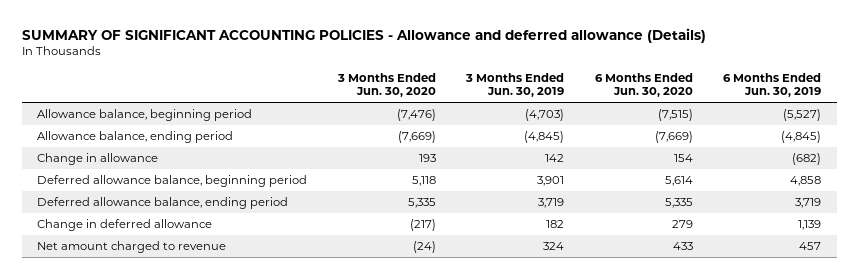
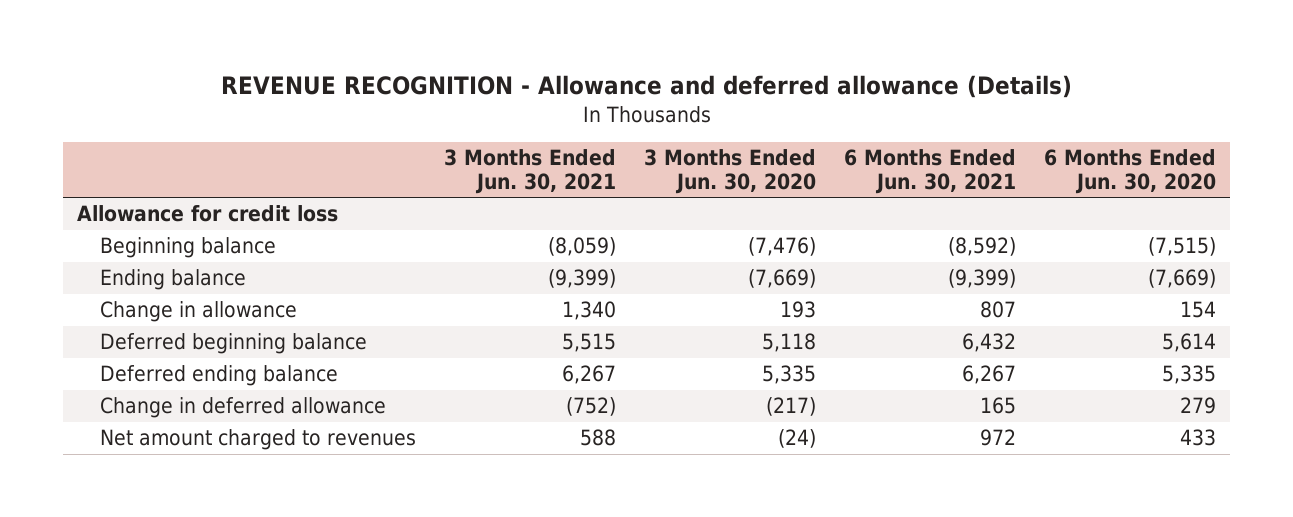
[21,27,706,43] SUMMARY OF SIGNIFICANT ACCOUNTING POLICIES - Allowance and deferred allowance (Details) -> [220,75,1072,99] REVENUE RECOGNITION - Allowance and deferred allowance (Details)
[465,72,565,98] 3 Months Ended Jun. 30, 2019 -> none
[723,72,822,98] 6 Months Ended Jun. 30, 2019 -> none
none -> [444,149,617,194] 3 Months Ended Jun. 30, 2021
none -> [844,149,1017,194] 6 Months Ended Jun. 30, 2021
none -> [76,205,338,223] Allowance for credit loss
[37,108,253,121] Allowance balance, beginning period -> [100,237,277,259] Beginning balance
[37,130,234,143] Allowance balance, ending period -> [100,269,247,291] Ending balance
[37,174,308,187] Deferred allowance balance, beginning period -> [100,333,368,355] Deferred beginning balance
[37,196,289,209] Deferred allowance balance, ending period -> [100,365,339,387] Deferred ending balance
[37,240,227,253] Net amount charged to revenue -> [100,429,417,451] Net amount charged to revenues

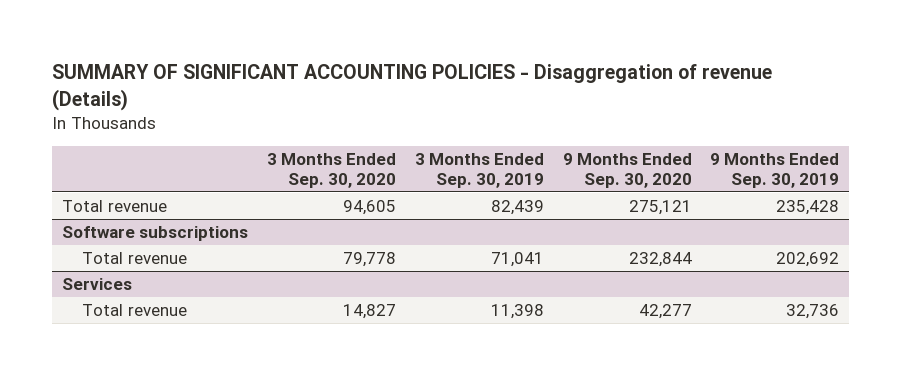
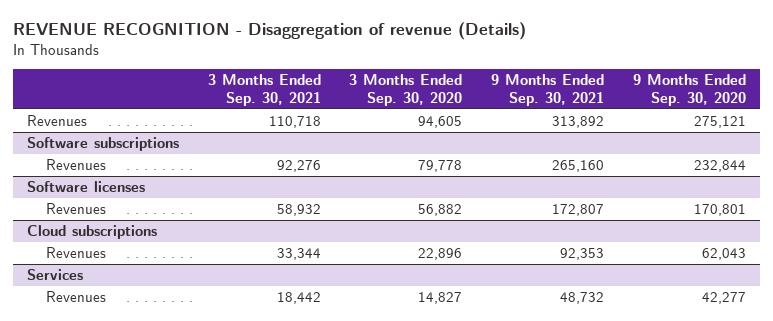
[52,64,773,111] SUMMARY OF SIGNIFICANT ACCOUNTING POLICIES - Disaggregation of revenue (Details) -> [12,22,526,41] REVENUE RECOGNITION - Disaggregation of revenue (Details)
[414,152,544,189] 3 Months Ended Sep. 30, 2019 -> none
[710,152,840,189] 9 Months Ended Sep. 30, 2019 -> none
none -> [207,73,321,106] 3 Months Ended Sep. 30, 2021
none -> [491,73,605,106] 9 Months Ended Sep. 30, 2021
[61,200,167,213] Total revenue -> [26,114,87,126] Revenues
[82,252,188,265] Total revenue -> [46,158,107,170] Revenues
none -> [26,180,145,192] Software licenses
none -> [46,202,107,214] Revenues
none -> [26,224,157,239] Cloud subscriptions
none -> [46,246,107,258] Revenues
[82,304,188,317] Total revenue -> [46,290,107,302] Revenues

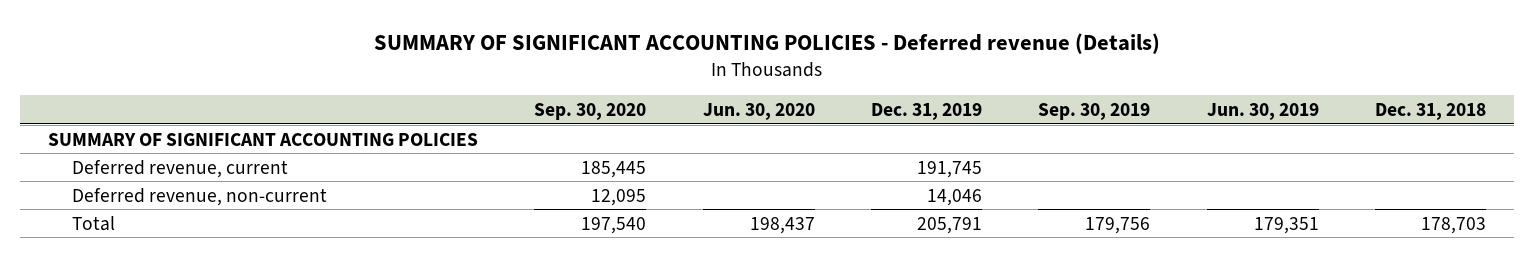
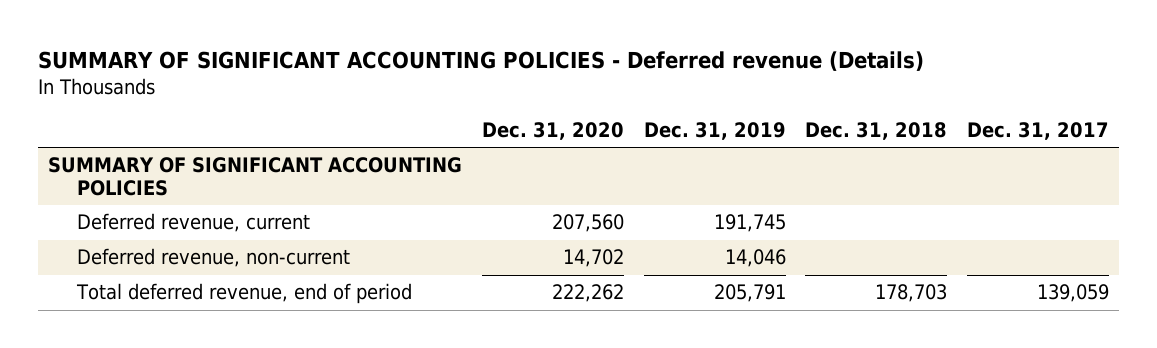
[534,102,647,120] Sep. 30, 2020 -> none
[702,102,815,120] Jun. 30, 2020 -> none
[1038,102,1151,120] Sep. 30, 2019 -> none
[1206,102,1319,120] Jun. 30, 2019 -> none
none -> [481,122,624,141] Dec. 31, 2020
none -> [967,122,1110,141] Dec. 31, 2017
[71,215,115,231] Total -> [75,283,412,305] Total deferred revenue, end of period

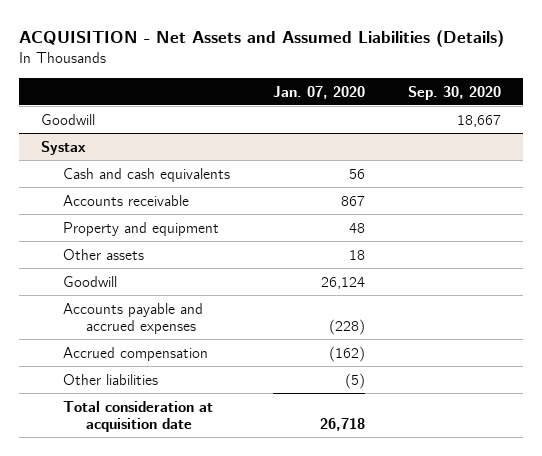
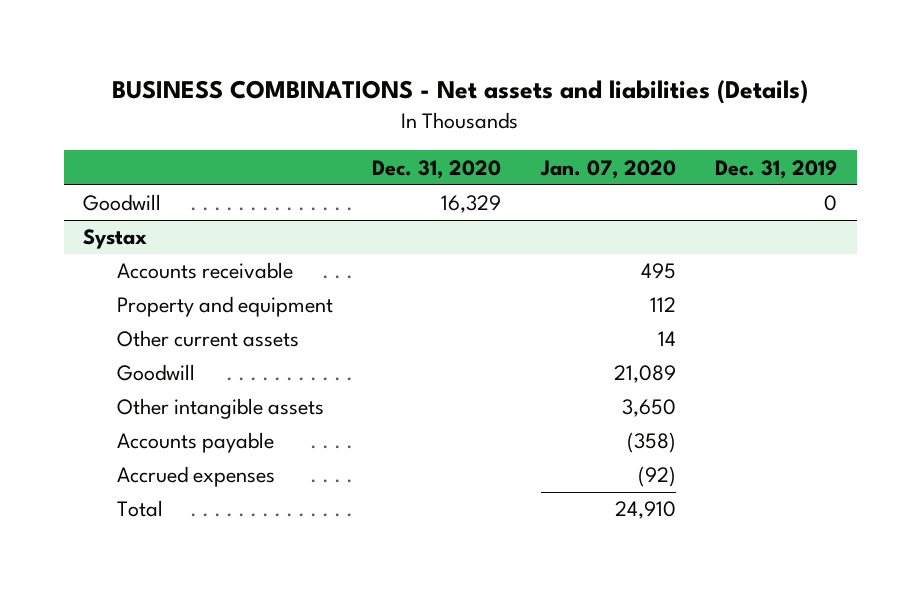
[19,29,505,47] ACQUISITION - Net Assets and Assumed Liabilities (Details) -> [112,80,809,105] BUSINESS COMBINATIONS - Net assets and liabilities (Details)
[408,85,502,100] Sep. 30, 2020 -> none
none -> [372,159,502,179] Dec. 31, 2020
none -> [715,159,838,179] Dec. 31, 2019
[63,167,231,182] Cash and cash equivalents -> none
[63,346,209,361] Accrued compensation -> none
[63,373,159,385] Other liabilities -> none
[341,195,366,206] 867 -> [640,263,676,280] 495
[349,222,366,233] 48 -> [649,297,676,313] 112
[63,248,145,260] Other assets -> [116,330,299,348] Other current assets
[349,249,366,260] 18 -> [657,331,676,347] 14
[321,276,366,289] 26,124 -> [613,365,676,384] 21,089
none -> [116,398,324,420] Other intangible assets
none -> [116,432,274,454] Accounts payable
[63,302,204,335] Accounts payable and accrued expenses -> [116,466,275,488] Accrued expenses
[329,319,366,336] (228) -> [637,466,676,488] (92)
[63,400,214,433] Total consideration at acquisition date -> [116,500,163,518] Total
[320,418,366,432] 26,718 -> [614,501,676,520] 24,910

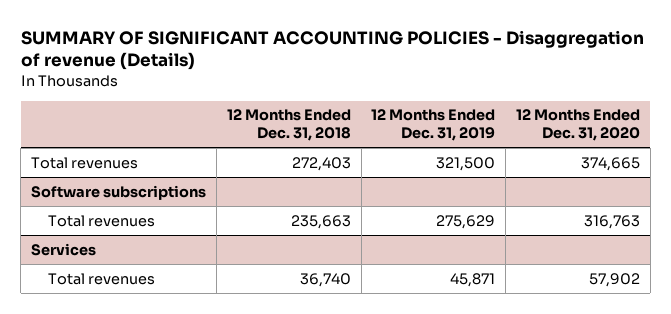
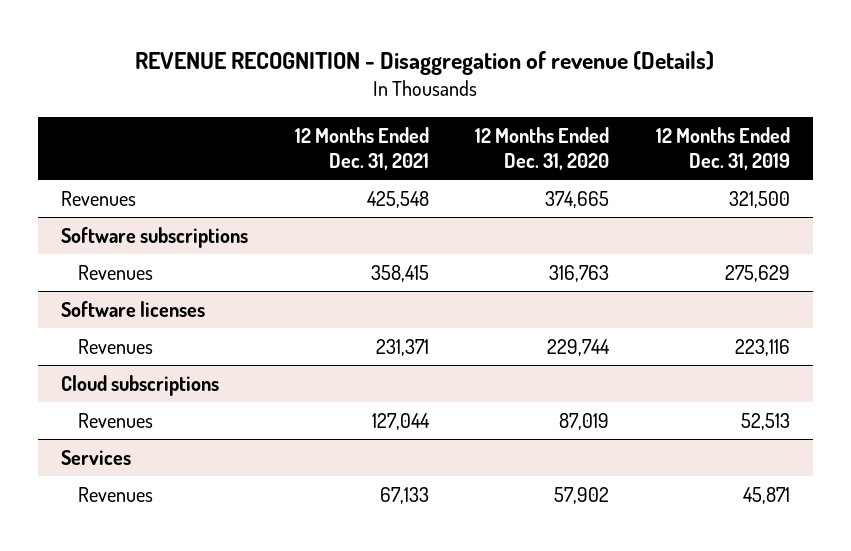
[20,29,644,71] SUMMARY OF SIGNIFICANT ACCOUNTING POLICIES - Disaggregation of revenue (Details) -> [135,51,715,76] REVENUE RECOGNITION - Disaggregation of revenue (Details)
[226,109,351,142] 12 Months Ended Dec. 31, 2018 -> none
none -> [294,126,429,171] 12 Months Ended Dec. 31, 2021
[31,156,139,169] Total revenues -> [61,190,137,206] Revenues
[48,214,156,227] Total revenues -> [77,264,153,280] Revenues
none -> [61,300,206,317] Software licenses
none -> [77,338,153,354] Revenues
none -> [61,374,220,396] Cloud subscriptions
none -> [77,412,153,428] Revenues
[48,272,156,285] Total revenues -> [77,486,153,502] Revenues

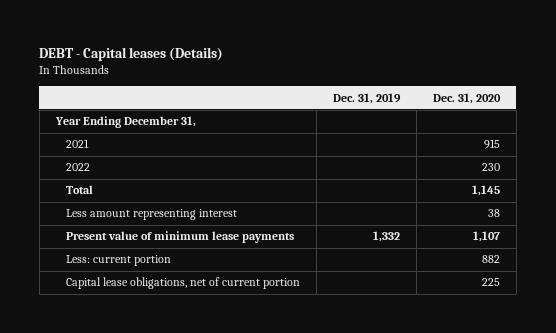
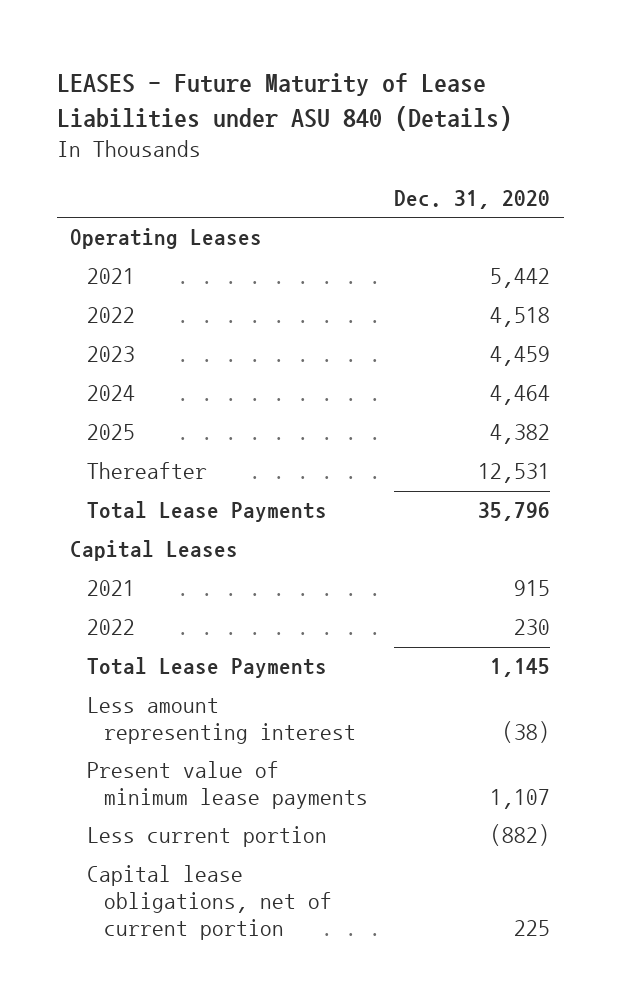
[39,46,224,61] DEBT - Capital leases (Details) -> [56,73,512,132] LEASES - Future Maturity of Lease Liabilities under ASU 840 (Details)
[333,92,402,104] Dec. 31, 2019 -> none
none -> [70,228,263,250] Operating Leases
none -> [86,268,135,285] 2021
none -> [86,307,135,324] 2022
none -> [86,346,135,363] 2023
none -> [86,385,135,402] 2024
none -> [86,424,135,441] 2025
none -> [86,462,207,480] Thereafter
none -> [86,501,327,523] Total Lease Payments
[54,116,196,129] Year Ending December 31, -> [70,540,239,562] Capital Leases
[66,185,94,195] Total -> [86,657,327,679] Total Lease Payments
[488,209,501,218] 38 -> [502,721,551,744] (38)
[66,255,172,267] Less: current portion -> [86,826,327,848] Less current portion
[482,255,501,264] 882 -> [490,824,551,847] (882)

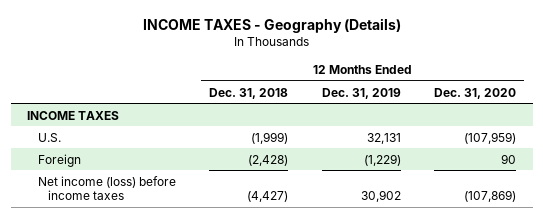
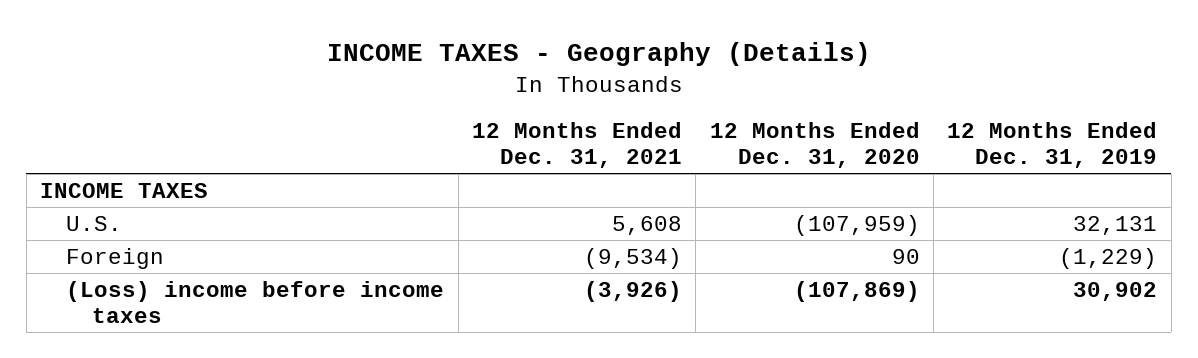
[209,87,289,99] Dec. 31, 2018 -> none
none -> [471,121,682,169] 12 Months Ended Dec. 31, 2021
[37,175,176,201] Net income (loss) before income taxes -> [66,280,445,324] (Loss) income before income taxes

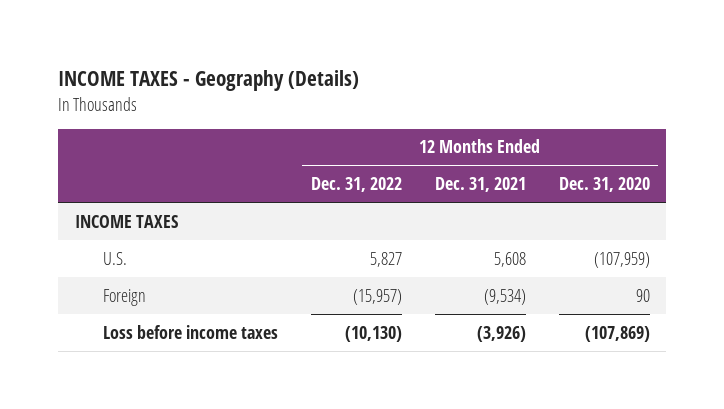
[947,121,1158,169] 12 Months Ended Dec. 31, 2019 -> none
none -> [310,177,402,193] Dec. 31, 2022
[66,280,445,324] (Loss) income before income taxes -> [102,324,278,339] Loss before income taxes

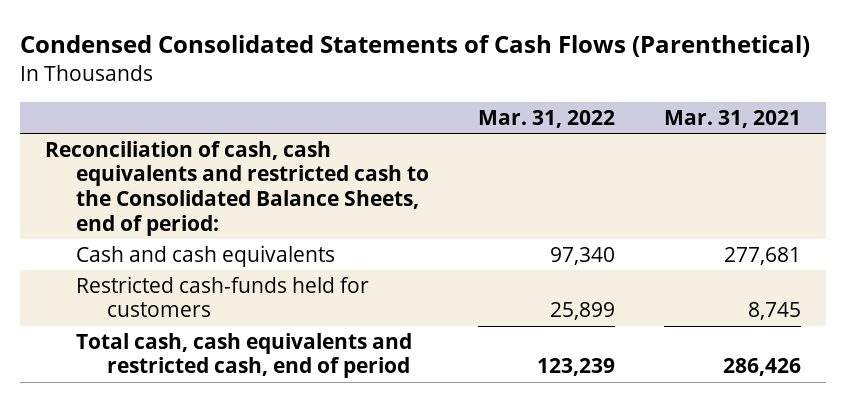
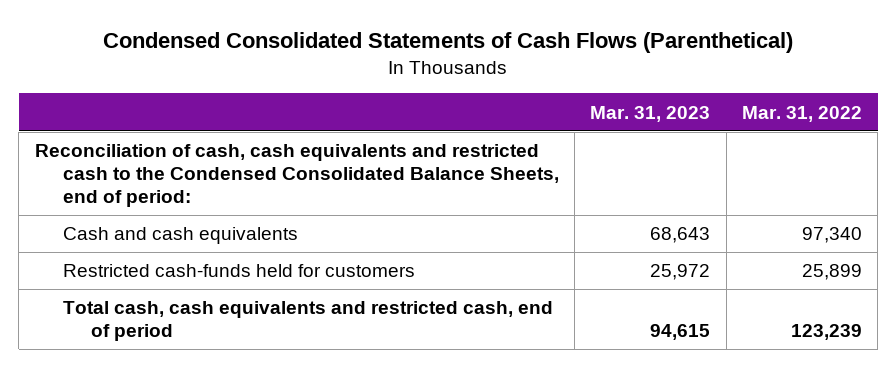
[664,110,802,129] Mar. 31, 2021 -> none
none -> [590,105,711,122] Mar. 31, 2023
[44,140,429,236] Reconciliation of cash, cash equivalents and restricted cash to the Consolidated Balance Sheets, end of period: -> [34,144,559,208] Reconciliation of cash, cash equivalents and restricted cash to the Condensed Consolidated Balance Sheets, end of period:

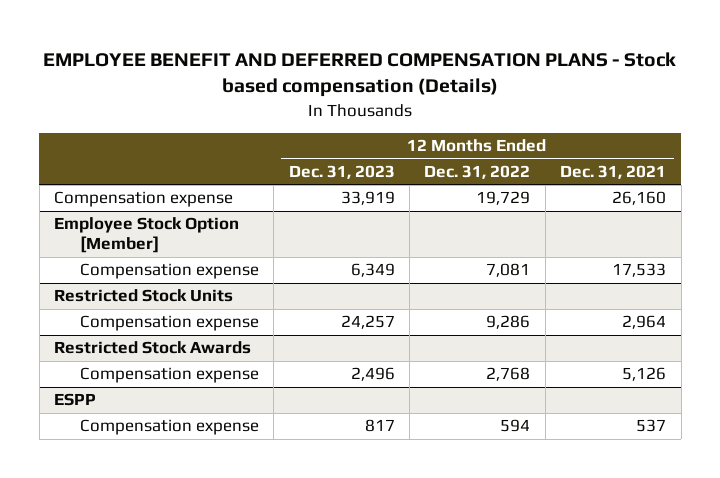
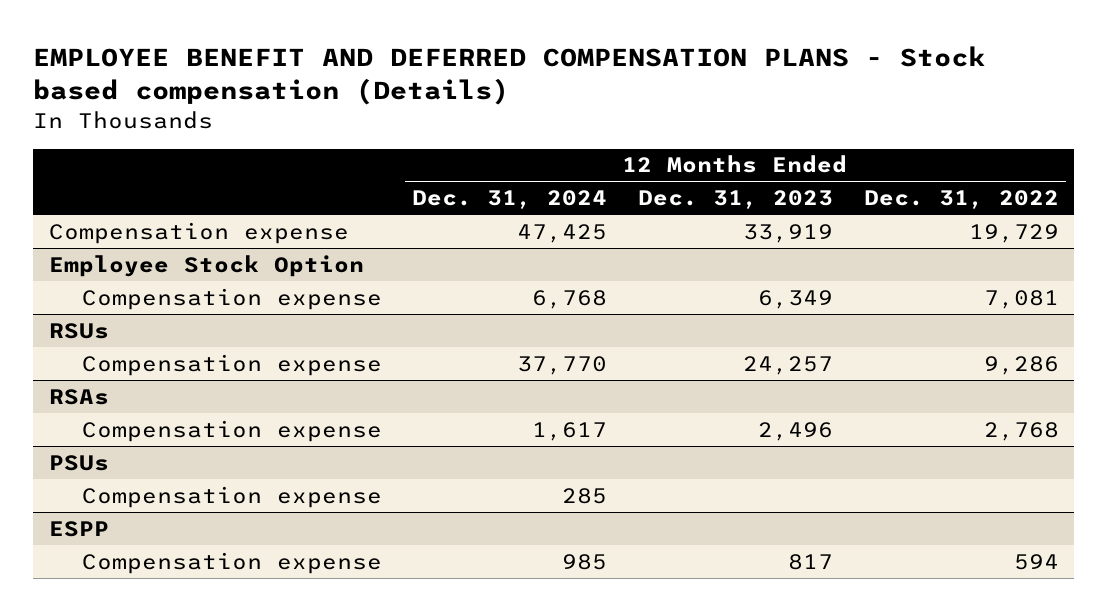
[560,164,667,179] Dec. 31, 2021 -> none
none -> [412,190,608,210] Dec. 31, 2024
[53,217,239,254] Employee Stock Option [Member] -> [48,254,364,277] Employee Stock Option
[53,289,233,303] Restricted Stock Units -> [48,322,109,339] RSUs
[53,341,251,355] Restricted Stock Awards -> [48,388,109,405] RSAs
none -> [48,454,109,471] PSUs
none -> [81,485,382,508] Compensation expense

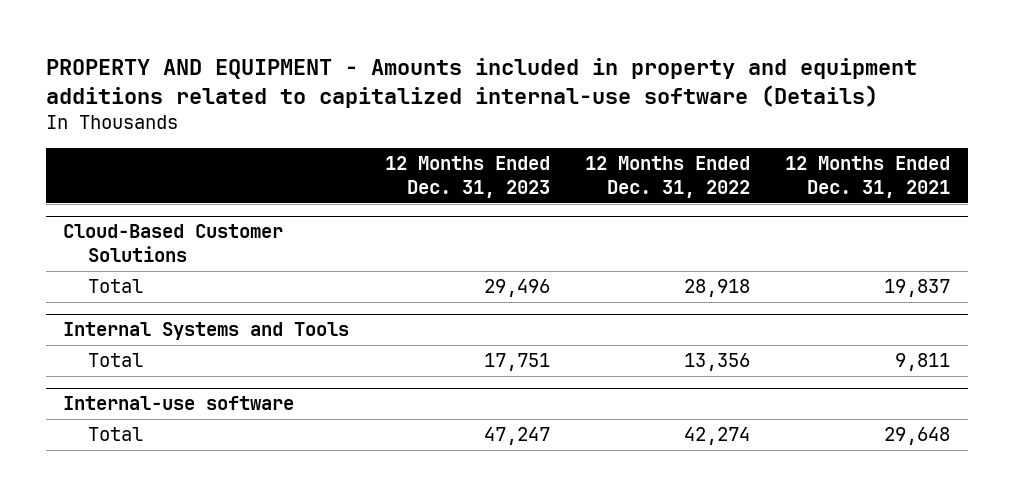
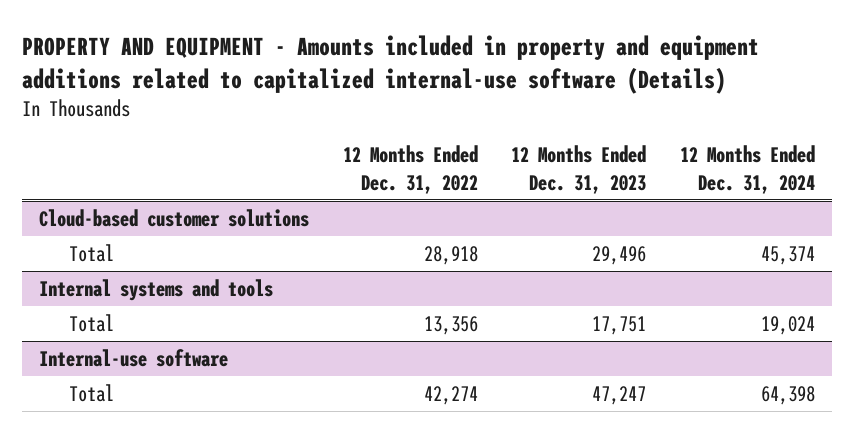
[785,156,951,199] 12 Months Ended Dec. 31, 2021 -> none
none -> [680,145,816,194] 12 Months Ended Dec. 31, 2024
[63,224,284,263] Cloud-Based Customer Solutions -> [38,208,309,227] Cloud-based customer solutions
[63,322,350,341] Internal Systems and Tools -> [38,278,273,301] Internal systems and tools

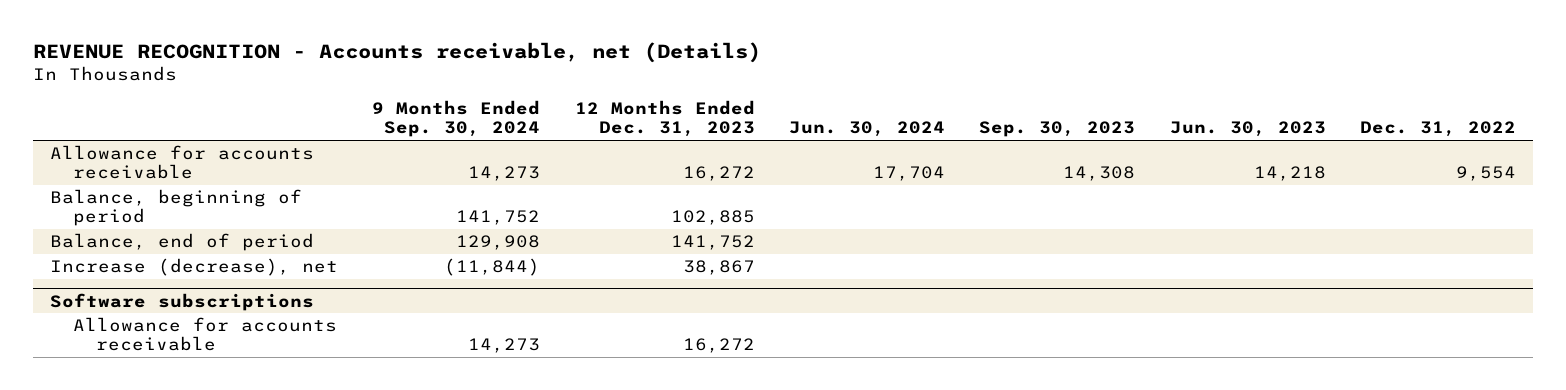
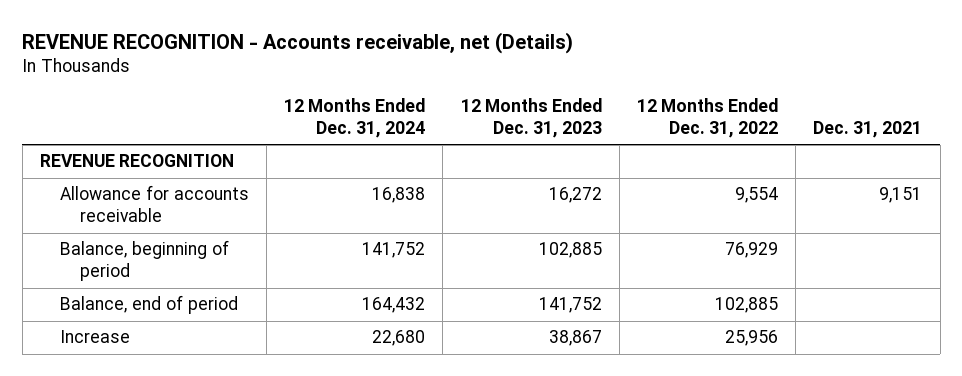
[372,100,541,138] 9 Months Ended Sep. 30, 2024 -> none
[788,121,945,138] Jun. 30, 2024 -> none
[979,121,1136,138] Sep. 30, 2023 -> none
[1169,121,1326,138] Jun. 30, 2023 -> none
[1360,121,1517,138] Dec. 31, 2022 -> none
none -> [284,98,426,138] 12 Months Ended Dec. 31, 2024
none -> [637,98,779,138] 12 Months Ended Dec. 31, 2022
none -> [813,120,923,138] Dec. 31, 2021
none -> [39,154,234,168] REVENUE RECOGNITION
[49,292,314,311] Software subscriptions -> none
[73,317,338,352] Allowance for accounts receivable -> none
[49,258,338,277] Increase (decrease), net -> [59,330,130,344] Increase

